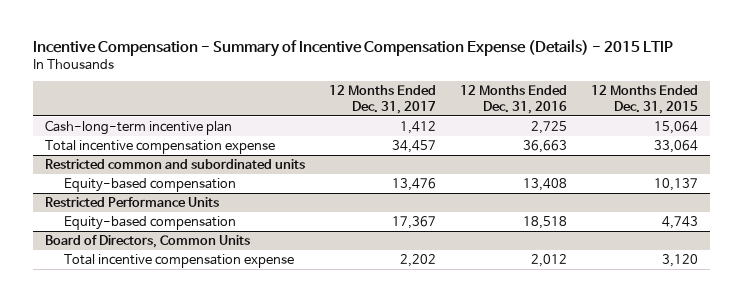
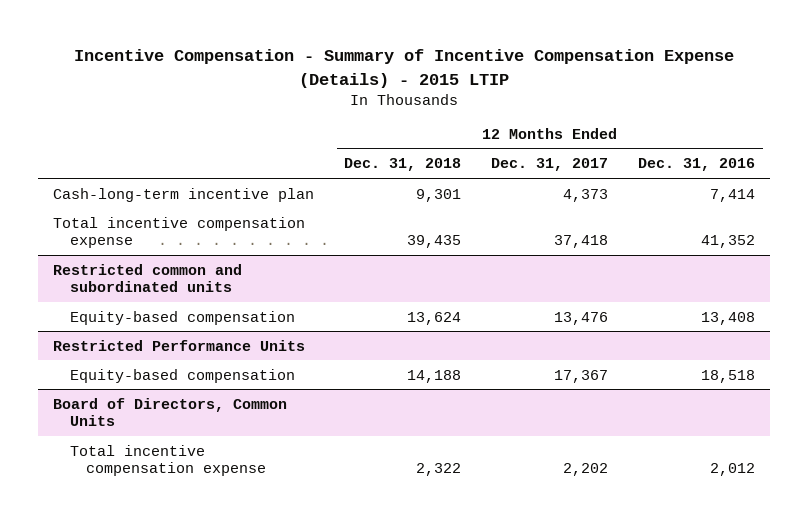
[591,85,699,114] 12 Months Ended Dec. 31, 2015 -> none
none -> [344,158,462,172] Dec. 31, 2018
[399,120,436,134] 1,412 -> [563,188,609,202] 4,373
[531,120,568,134] 2,725 -> [710,188,756,202] 7,414
[391,139,436,153] 34,457 -> [554,235,609,249] 37,418
[523,139,568,153] 36,663 -> [701,235,756,249] 41,352

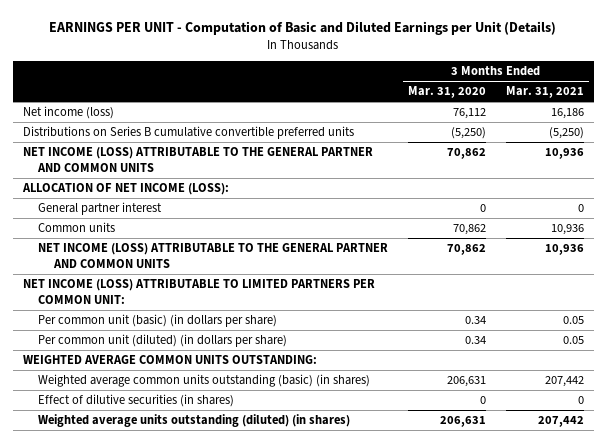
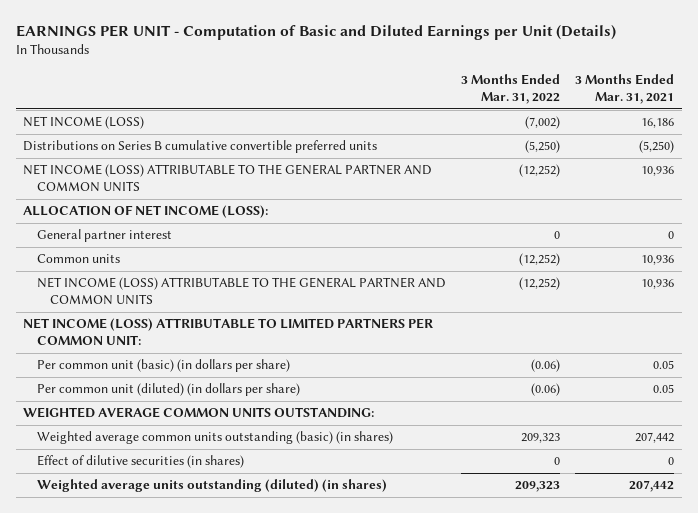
[407,86,486,99] Mar. 31, 2020 -> none
none -> [460,73,560,105] 3 Months Ended Mar. 31, 2022
[22,106,114,120] Net income (loss) -> [23,116,145,130] NET INCOME (LOSS)

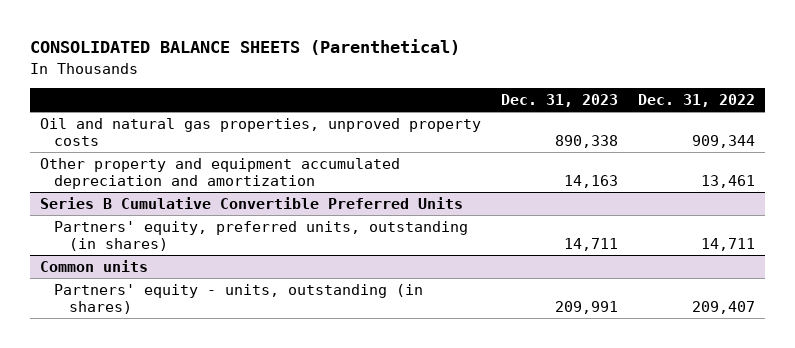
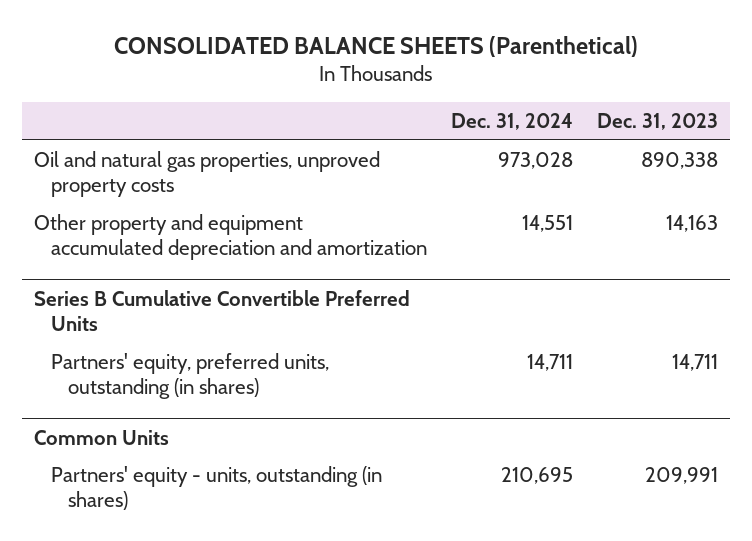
[637,94,755,108] Dec. 31, 2022 -> none
none -> [450,113,573,131] Dec. 31, 2024
[40,259,149,272] Common units -> [33,429,169,445] Common Units

